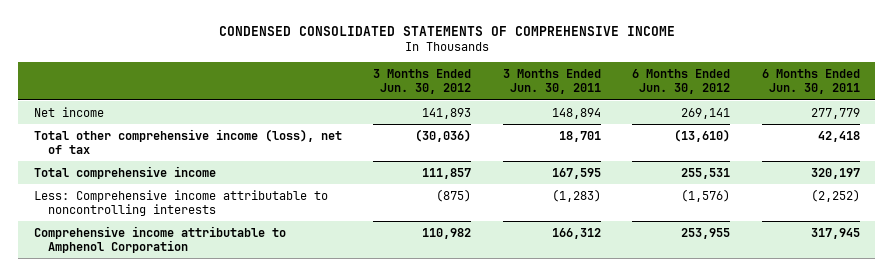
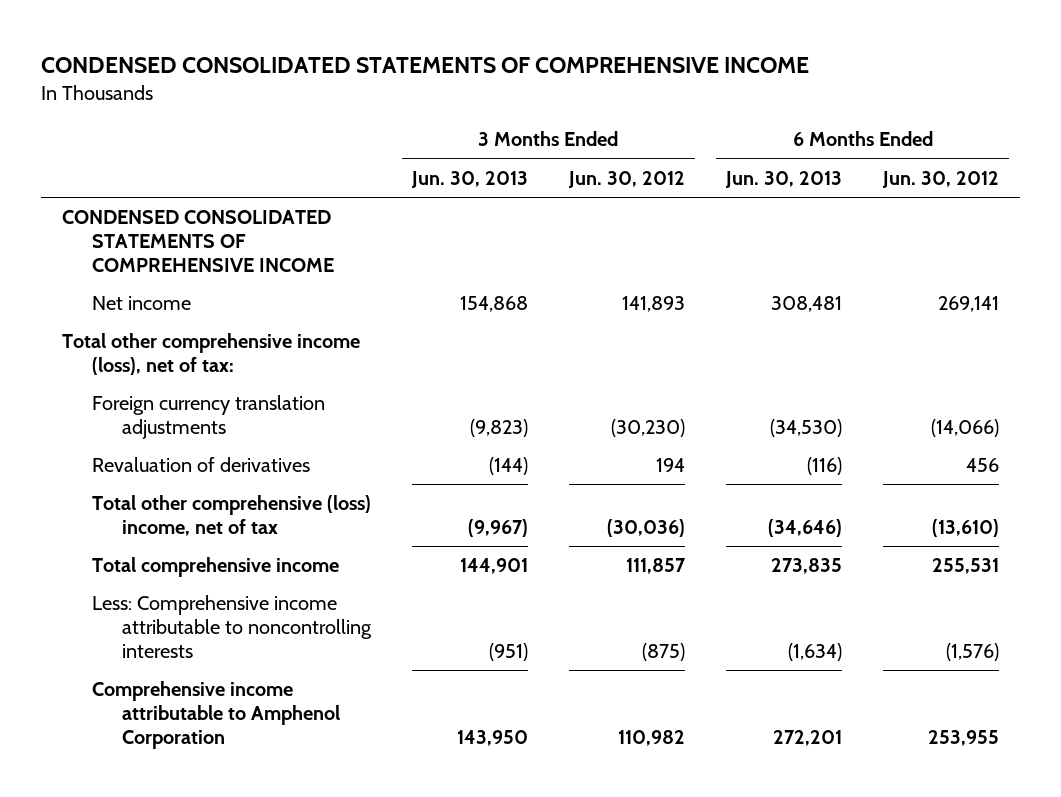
[502,69,601,95] 3 Months Ended Jun. 30, 2011 -> none
[761,69,860,95] 6 Months Ended Jun. 30, 2011 -> none
none -> [410,170,528,188] Jun. 30, 2013
none -> [725,170,843,188] Jun. 30, 2013
none -> [61,210,334,273] CONDENSED CONSOLIDATED STATEMENTS OF COMPREHENSIVE INCOME
none -> [61,333,360,376] Total other comprehensive income (loss), net of tax:
none -> [91,395,325,440] Foreign currency translation adjustments
none -> [91,457,310,473] Revaluation of derivatives
[34,128,343,154] Total other comprehensive income (loss), net of tax -> [91,495,371,537] Total other comprehensive (loss) income, net of tax

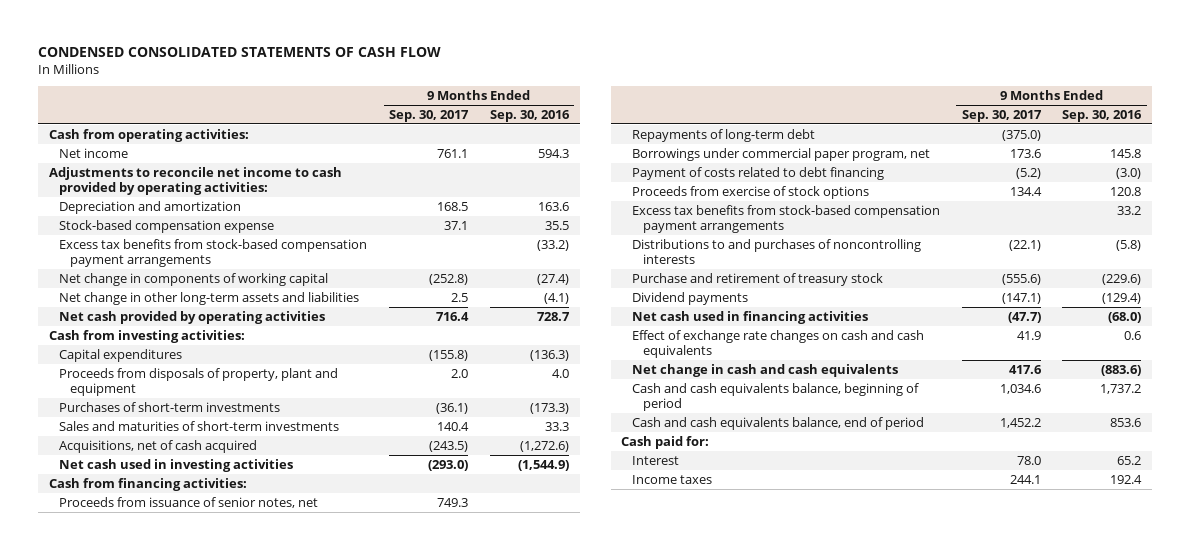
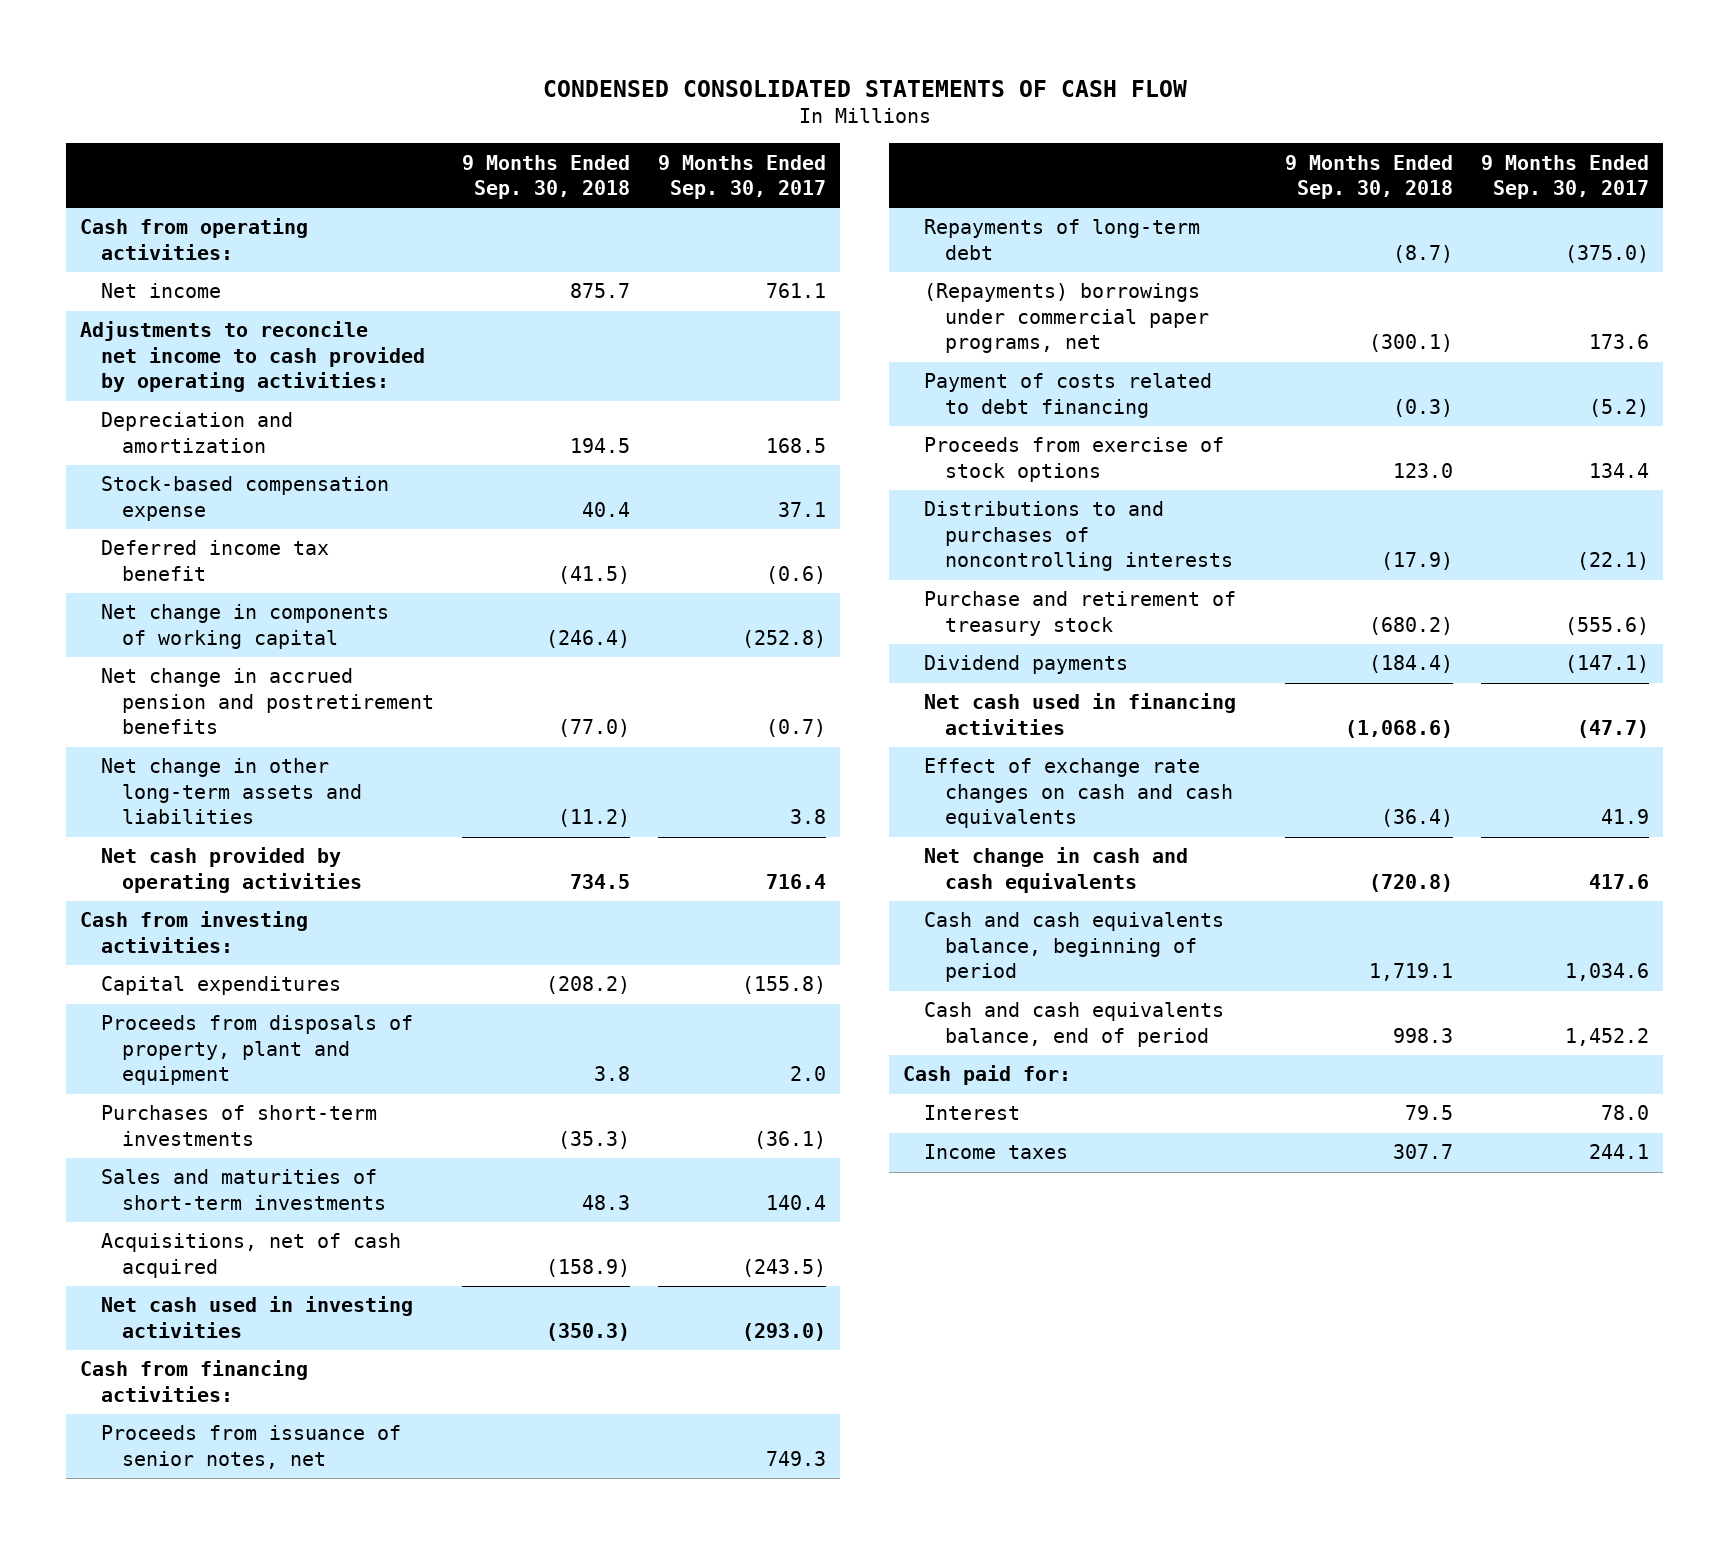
[489,109,570,122] Sep. 30, 2016 -> none
none -> [462,154,631,200] 9 Months Ended Sep. 30, 2018
[59,238,368,268] Excess tax benefits from stock-based compensation payment arrangements -> none
none -> [101,540,330,581] Deferred income tax benefit
none -> [101,668,435,735] Net change in accrued pension and postretirement benefits
[451,292,469,302] 2.5 -> [789,809,826,825] 3.8
[631,147,930,161] Borrowings under commercial paper program, net -> [924,283,1209,354] (Repayments) borrowings under commercial paper programs, net
[631,204,940,234] Excess tax benefits from stock-based compensation payment arrangements -> none

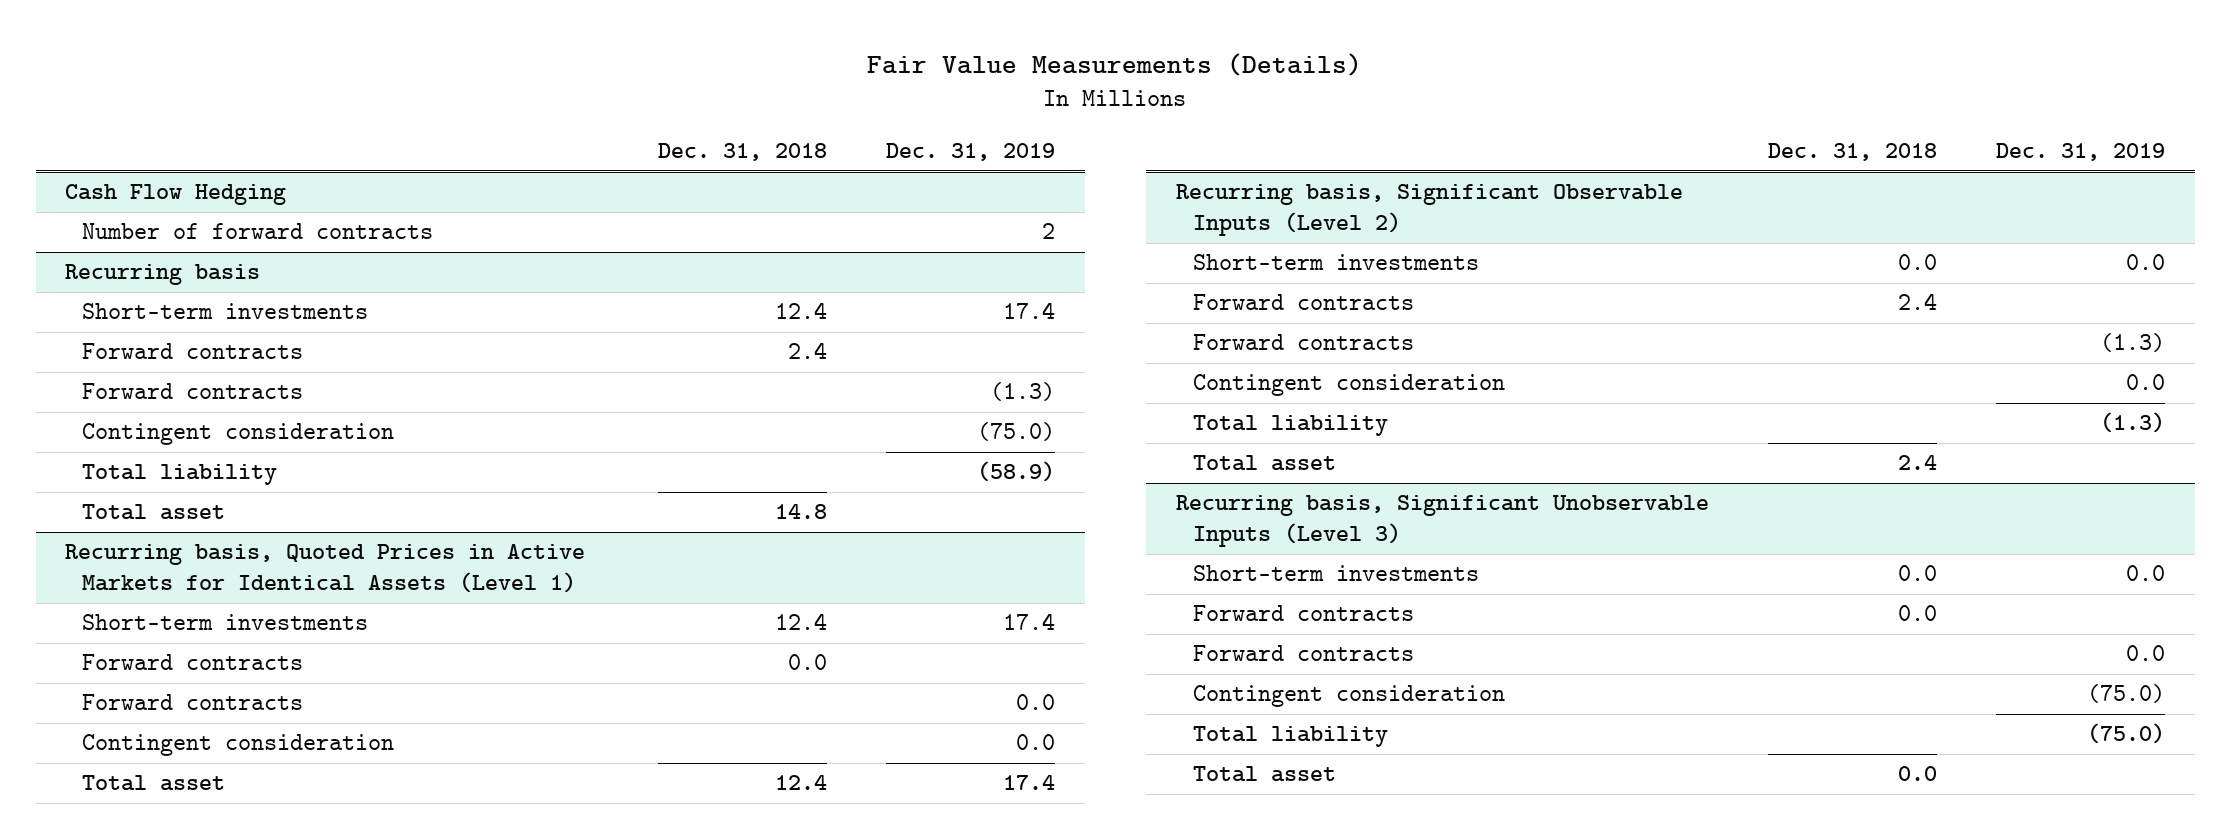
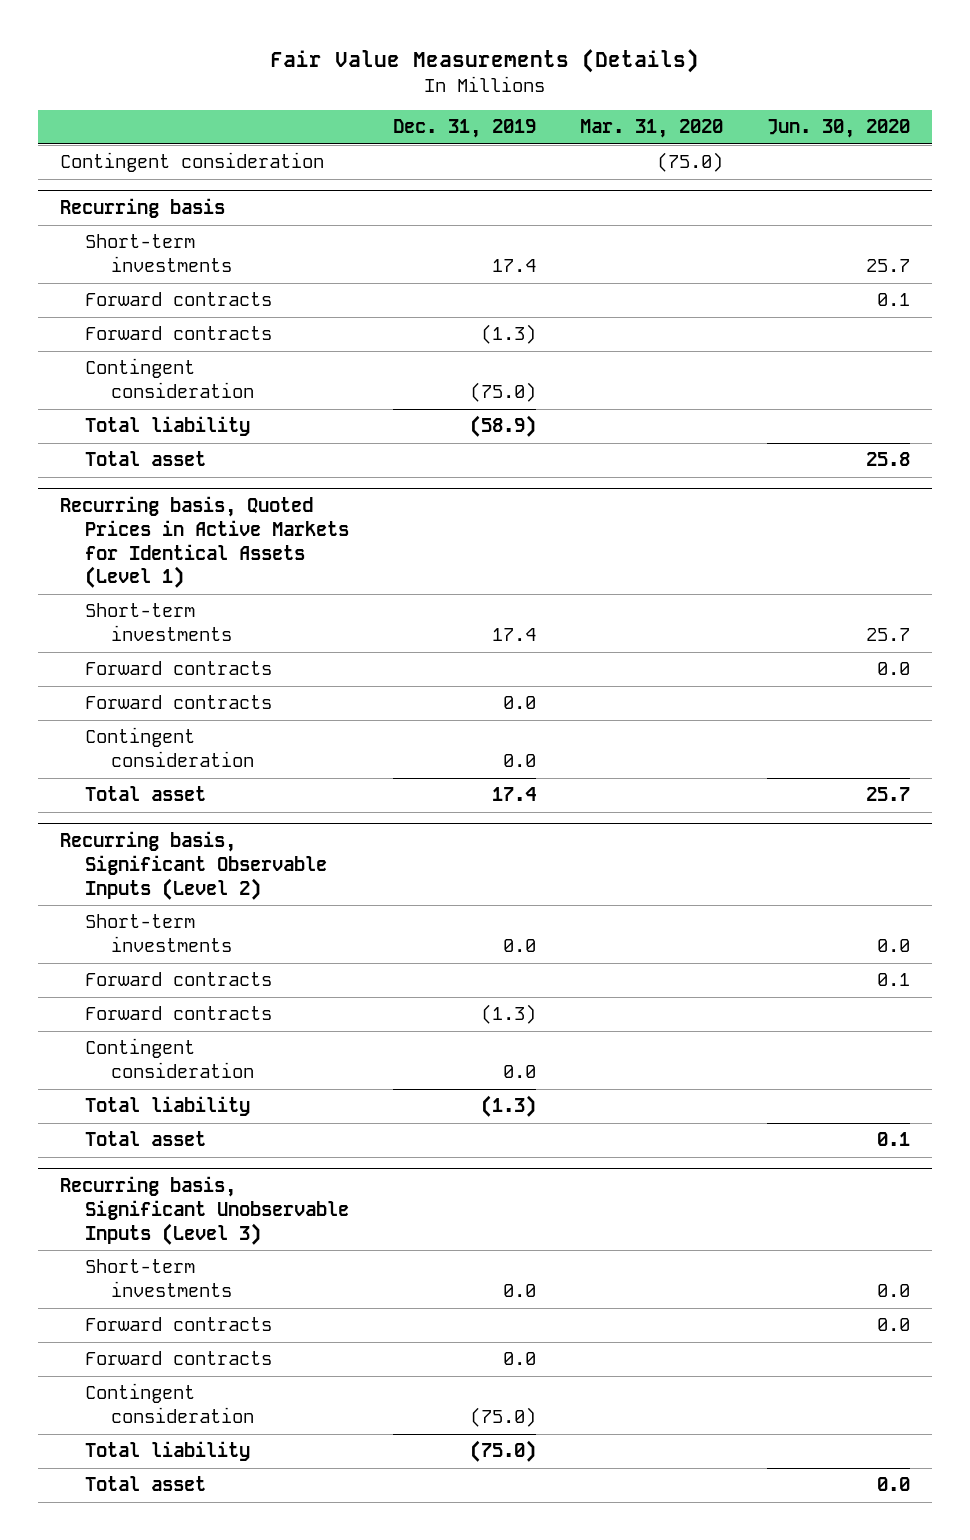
[657,143,827,162] Dec. 31, 2018 -> none
none -> [580,119,724,139] Mar. 31, 2020
none -> [767,119,911,139] Jun. 30, 2020
[65,184,287,206] Cash Flow Hedging -> none
[82,223,434,240] Number of forward contracts -> none
none -> [60,152,325,173] Contingent consideration

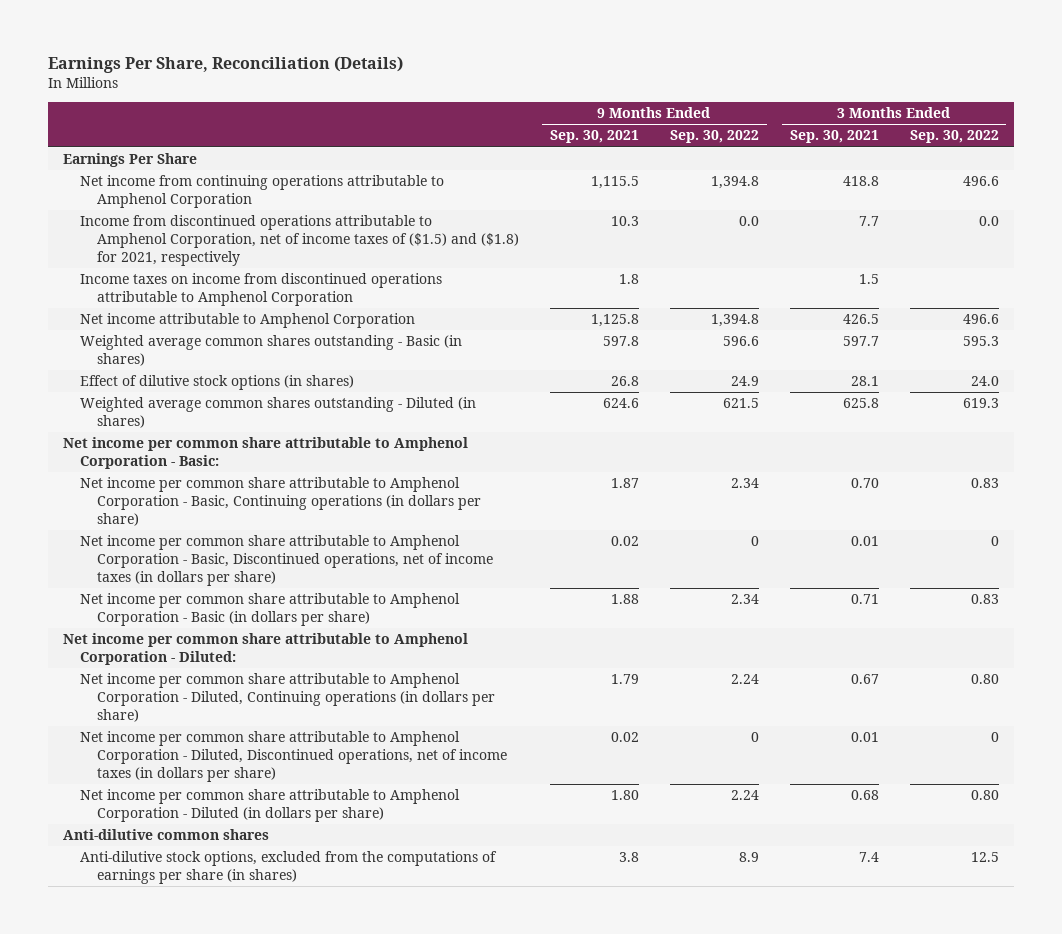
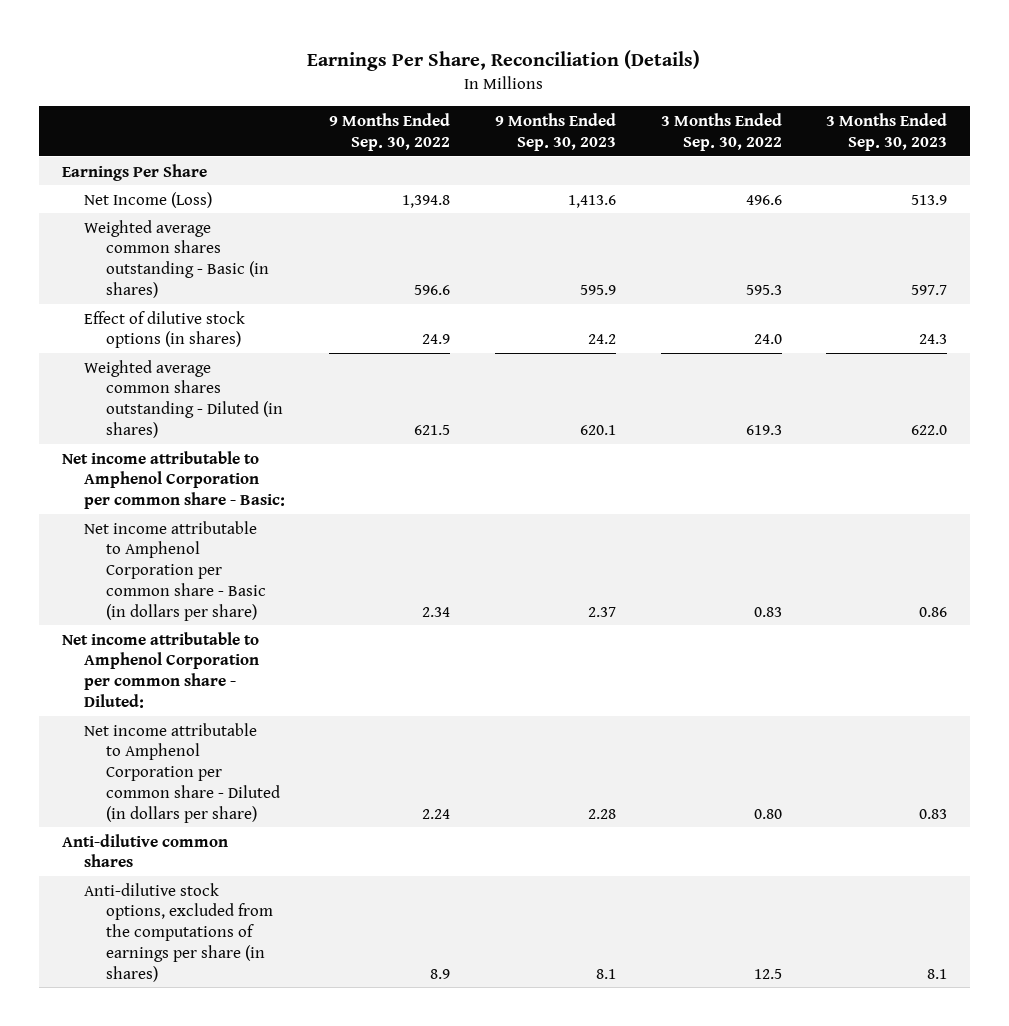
[549,130,639,144] Sep. 30, 2021 -> none
[789,130,879,144] Sep. 30, 2021 -> none
none -> [494,113,616,151] 9 Months Ended Sep. 30, 2023
none -> [826,113,948,151] 3 Months Ended Sep. 30, 2023
[80,175,445,209] Net income from continuing operations attributable to Amphenol Corporation -> none
[80,215,519,266] Income from discontinued operations attributable to Amphenol Corporation, net of income taxes of ($1.5) and ($1.8) for 2021, respectively -> none
[80,273,443,307] Income taxes on income from discontinued operations attributable to Amphenol Corporation -> none
[80,313,416,329] Net income attributable to Amphenol Corporation -> [83,191,212,208] Net Income (Loss)
[80,477,481,526] Net income per common share attributable to Amphenol Corporation - Basic, Continuing operations (in dollars per share) -> none
[80,535,493,586] Net income per common share attributable to Amphenol Corporation - Basic, Discontinued operations, net of income taxes (in dollars per share) -> none
[80,673,495,722] Net income per common share attributable to Amphenol Corporation - Diluted, Continuing operations (in dollars per share) -> none
[80,731,507,782] Net income per common share attributable to Amphenol Corporation - Diluted, Discontinued operations, net of income taxes (in dollars per share) -> none
[63,437,469,470] Net income per common share attributable to Amphenol Corporation - Basic: -> [61,450,285,510] Net income attributable to Amphenol Corporation per common share - Basic:
[80,593,461,627] Net income per common share attributable to Amphenol Corporation - Basic (in dollars per share) -> [83,520,266,621] Net income attributable to Amphenol Corporation per common share - Basic (in dollars per share)
[63,633,469,666] Net income per common share attributable to Amphenol Corporation - Diluted: -> [61,631,259,708] Net income attributable to Amphenol Corporation per common share - Diluted:
[80,789,461,823] Net income per common share attributable to Amphenol Corporation - Diluted (in dollars per share) -> [83,722,280,823] Net income attributable to Amphenol Corporation per common share - Diluted (in dollars per share)

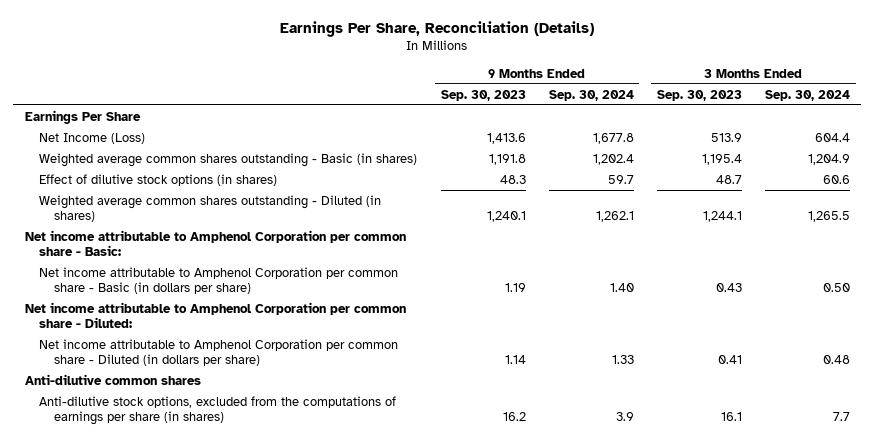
[329,113,451,151] 9 Months Ended Sep. 30, 2022 -> none
[660,113,782,151] 3 Months Ended Sep. 30, 2022 -> none
none -> [548,89,634,101] Sep. 30, 2024
none -> [764,89,850,101] Sep. 30, 2024
[579,284,616,295] 595.9 -> [488,153,526,165] 1,191.8
[911,284,948,295] 597.7 -> [701,153,742,165] 1,195.4
[587,334,616,345] 24.2 -> [499,174,526,184] 48.3
[919,334,948,345] 24.3 -> [715,174,742,184] 48.7
[579,424,616,435] 620.1 -> [486,211,526,223] 1,240.1
[911,424,948,435] 622.0 -> [702,211,742,223] 1,244.1
[587,606,616,617] 2.37 -> [504,283,526,293] 1.19
[919,606,948,617] 0.86 -> [715,283,742,293] 0.43
[587,808,616,819] 2.28 -> [504,355,526,365] 1.14
[919,808,948,819] 0.83 -> [717,355,742,365] 0.41
[595,968,616,979] 8.1 -> [502,412,526,422] 16.2
[927,968,948,979] 8.1 -> [720,412,742,422] 16.1

